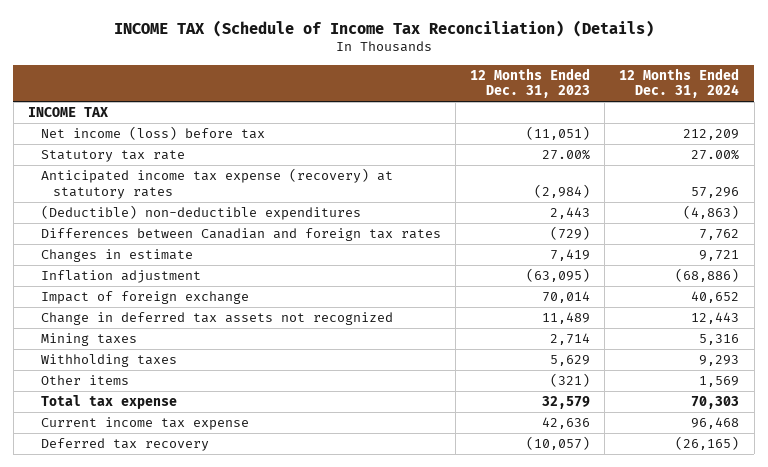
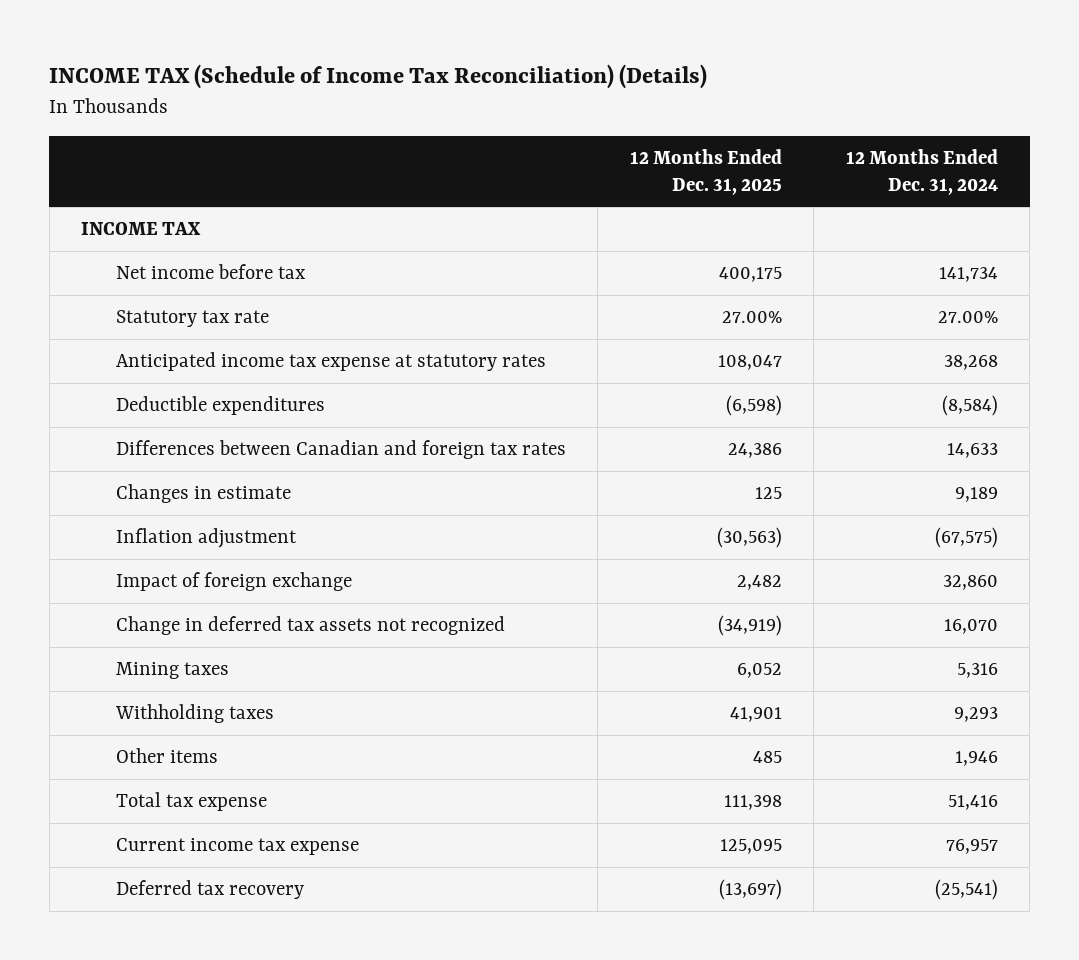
[470,67,591,99] 12 Months Ended Dec. 31, 2023 -> none
none -> [629,148,782,195] 12 Months Ended Dec. 31, 2025
[40,126,265,141] Net income (loss) before tax -> [115,264,305,280] Net income before tax
[683,129,740,141] 212,209 -> [938,267,998,283] 141,734
[40,168,393,199] Anticipated income tax expense (recovery) at statutory rates -> [115,352,546,372] Anticipated income tax expense at statutory rates
[691,186,740,198] 57,296 -> [943,355,998,371] 38,268
[40,205,361,221] (Deductible) non-deductible expenditures -> [115,396,325,416] Deductible expenditures
[683,205,740,220] (4,863) -> [941,395,998,417] (8,584)
[699,229,740,241] 7,762 -> [946,443,998,459] 14,633
[699,250,740,262] 9,721 -> [954,487,998,503] 9,189
[675,268,740,283] (68,886) -> [934,527,998,549] (67,575)
[691,291,740,304] 40,652 -> [942,575,998,591] 32,860
[691,312,740,325] 12,443 -> [943,619,998,635] 16,070
[699,376,740,388] 1,569 -> [954,751,998,767] 1,946
[691,396,740,410] 70,303 -> [947,795,998,811] 51,416
[691,417,740,430] 96,468 -> [945,839,998,855] 76,957
[675,436,740,451] (26,165) -> [934,879,998,901] (25,541)

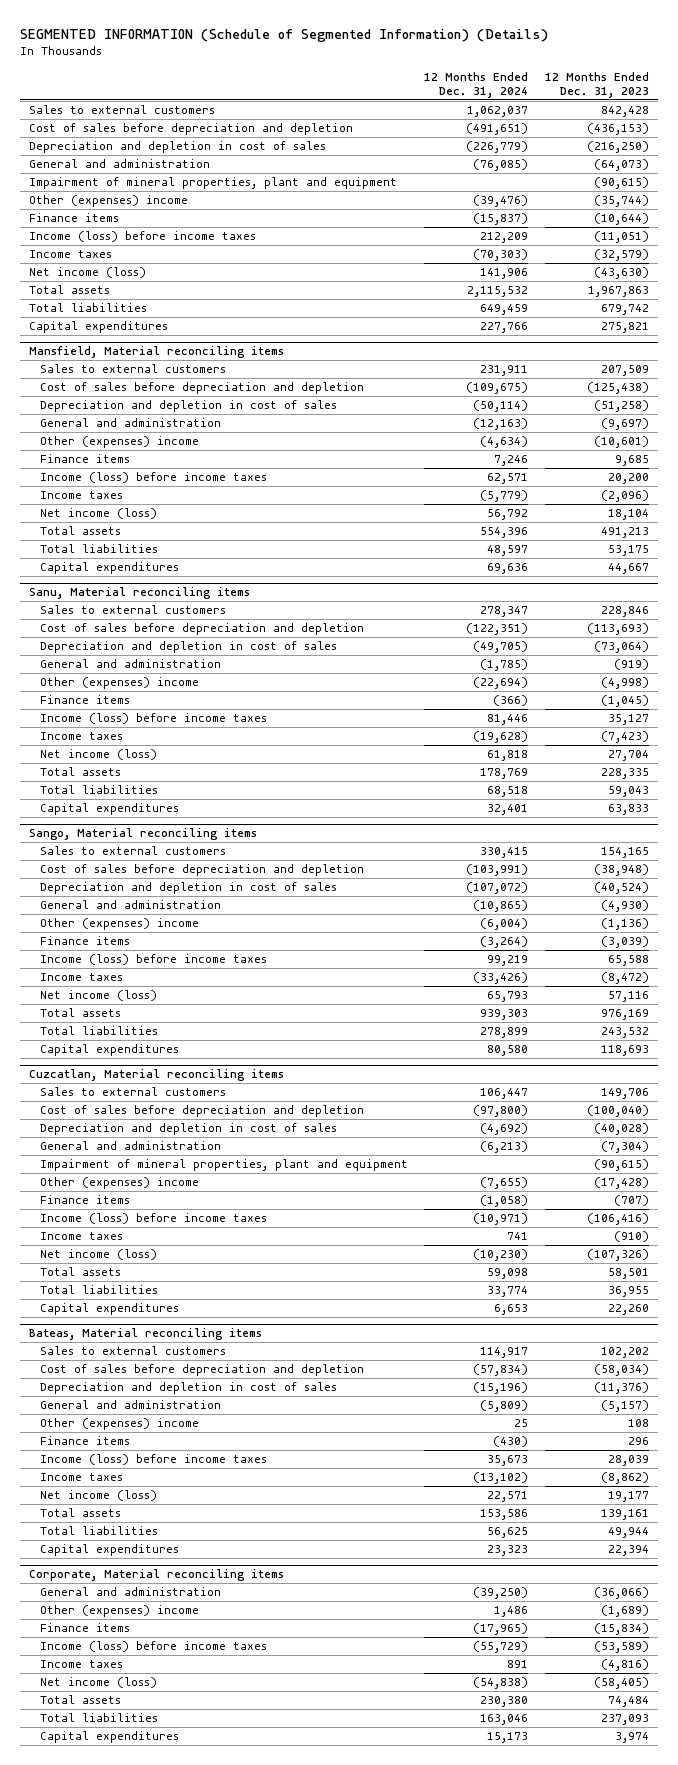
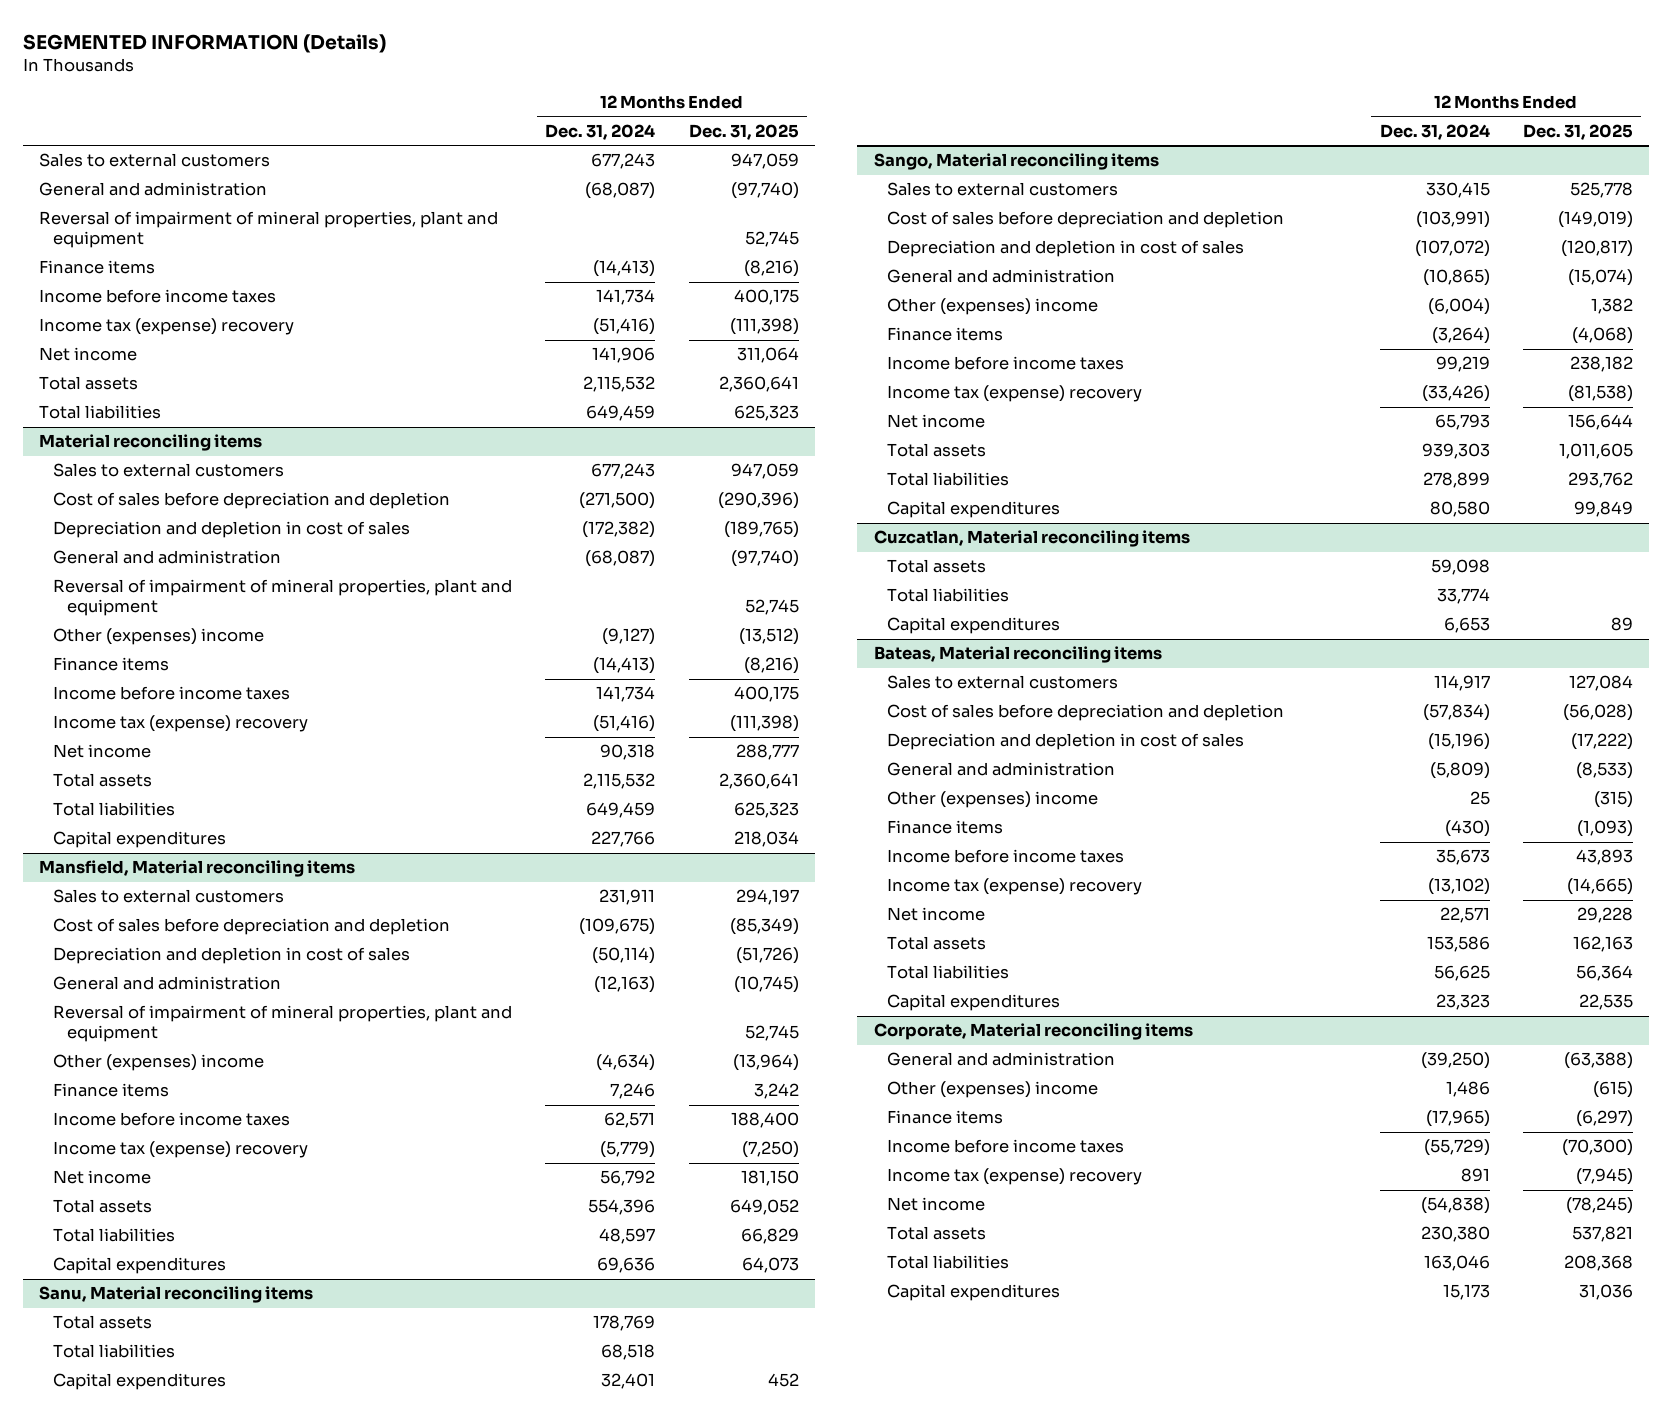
[20,29,549,43] SEGMENTED INFORMATION (Schedule of Segmented Information) (Details) -> [22,33,386,53] SEGMENTED INFORMATION (Details)
[545,71,650,98] 12 Months Ended Dec. 31, 2023 -> none
none -> [688,123,799,140] Dec. 31, 2025
[28,123,353,136] Cost of sales before depreciation and depletion -> none
[28,141,326,154] Depreciation and depletion in cost of sales -> none
[28,195,188,208] Other (expenses) income -> none
[467,106,529,118] 1,062,037 -> [591,153,656,170] 677,243
[473,159,529,172] (76,085) -> [585,182,656,200] (68,087)
[28,177,397,190] Impairment of mineral properties, plant and equipment -> [39,211,499,249] Reversal of impairment of mineral properties, plant and equipment
[473,213,529,226] (15,837) -> [593,260,656,278] (14,413)
[28,231,256,243] Income (loss) before income taxes -> [39,289,277,304] Income before income taxes
[480,232,529,244] 212,209 -> [596,289,656,306] 141,734
[28,250,112,259] Income taxes -> [39,318,295,336] Income tax (expense) recovery
[473,249,529,262] (70,303) -> [593,318,656,336] (51,416)
[28,267,146,279] Net income (loss) -> [39,347,138,362] Net income
none -> [39,434,263,452] Material reconciling items
none -> [53,463,285,478] Sales to external customers
none -> [53,492,451,510] Cost of sales before depreciation and depletion
none -> [53,521,411,539] Depreciation and depletion in cost of sales
none -> [53,550,282,565] General and administration
none -> [53,579,513,617] Reversal of impairment of mineral properties, plant and equipment
none -> [53,628,265,646] Other (expenses) income
none -> [53,657,170,672] Finance items
none -> [53,686,291,701] Income before income taxes
none -> [53,715,309,733] Income tax (expense) recovery
none -> [53,744,152,759] Net income
none -> [53,773,153,788] Total assets
none -> [53,802,176,817] Total liabilities
none -> [53,1005,513,1043] Reversal of impairment of mineral properties, plant and equipment
[39,472,267,484] Income (loss) before income taxes -> [53,1112,291,1127] Income before income taxes
[39,491,123,500] Income taxes -> [53,1141,309,1159] Income tax (expense) recovery
[39,508,157,520] Net income (loss) -> [53,1170,152,1185] Net income
[39,605,226,615] Sales to external customers -> none
[39,623,364,636] Cost of sales before depreciation and depletion -> none
[39,641,337,654] Depreciation and depletion in cost of sales -> none
[39,659,221,669] General and administration -> none
[39,677,199,690] Other (expenses) income -> none
[39,695,130,705] Finance items -> none
[39,713,267,725] Income (loss) before income taxes -> none
[39,732,123,741] Income taxes -> none
[39,749,157,761] Net income (loss) -> none
[39,954,267,966] Income (loss) before income taxes -> [887,356,1125,371] Income before income taxes
[39,973,123,982] Income taxes -> [887,385,1143,403] Income tax (expense) recovery
[39,990,157,1002] Net income (loss) -> [887,414,986,429] Net income
[39,1087,226,1097] Sales to external customers -> none
[39,1105,364,1118] Cost of sales before depreciation and depletion -> none
[39,1123,337,1136] Depreciation and depletion in cost of sales -> none
[39,1141,221,1151] General and administration -> none
[39,1159,408,1172] Impairment of mineral properties, plant and equipment -> none
[39,1177,199,1190] Other (expenses) income -> none
[39,1195,130,1205] Finance items -> none
[39,1213,267,1225] Income (loss) before income taxes -> none
[39,1232,123,1241] Income taxes -> none
[39,1249,157,1261] Net income (loss) -> none
[39,1454,267,1466] Income (loss) before income taxes -> [887,849,1125,864] Income before income taxes
[39,1473,123,1482] Income taxes -> [887,878,1143,896] Income tax (expense) recovery
[39,1490,157,1502] Net income (loss) -> [887,907,986,922] Net income
[39,1641,267,1653] Income (loss) before income taxes -> [887,1139,1125,1154] Income before income taxes
[39,1660,123,1669] Income taxes -> [887,1168,1143,1186] Income tax (expense) recovery
[39,1677,157,1689] Net income (loss) -> [887,1197,986,1212] Net income

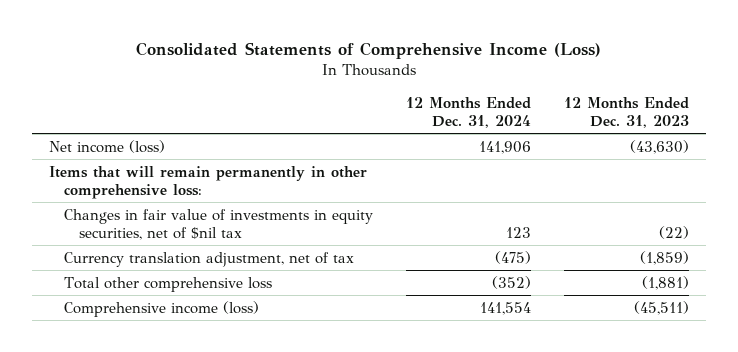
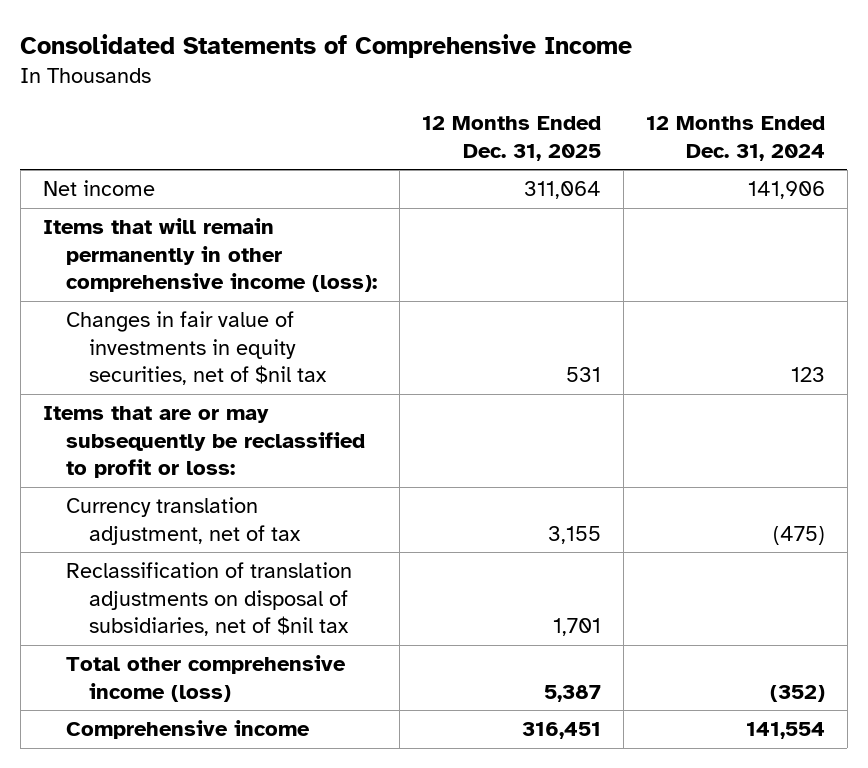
[136,42,602,60] Consolidated Statements of Comprehensive Income (Loss) -> [20,33,633,58] Consolidated Statements of Comprehensive Income
[564,96,690,128] 12 Months Ended Dec. 31, 2023 -> none
none -> [421,116,601,161] 12 Months Ended Dec. 31, 2025
[48,139,165,153] Net income (loss) -> [42,180,155,197] Net income
[48,165,367,199] Items that will remain permanently in other comprehensive loss: -> [42,218,377,293] Items that will remain permanently in other comprehensive income (loss):
none -> [42,406,365,479] Items that are or may subsequently be reclassified to profit or loss:
none -> [65,562,352,637] Reclassification of translation adjustments on disposal of subsidiaries, net of $nil tax
[63,276,272,292] Total other comprehensive loss -> [65,655,346,702] Total other comprehensive income (loss)
[63,300,259,317] Comprehensive income (loss) -> [65,720,310,740] Comprehensive income

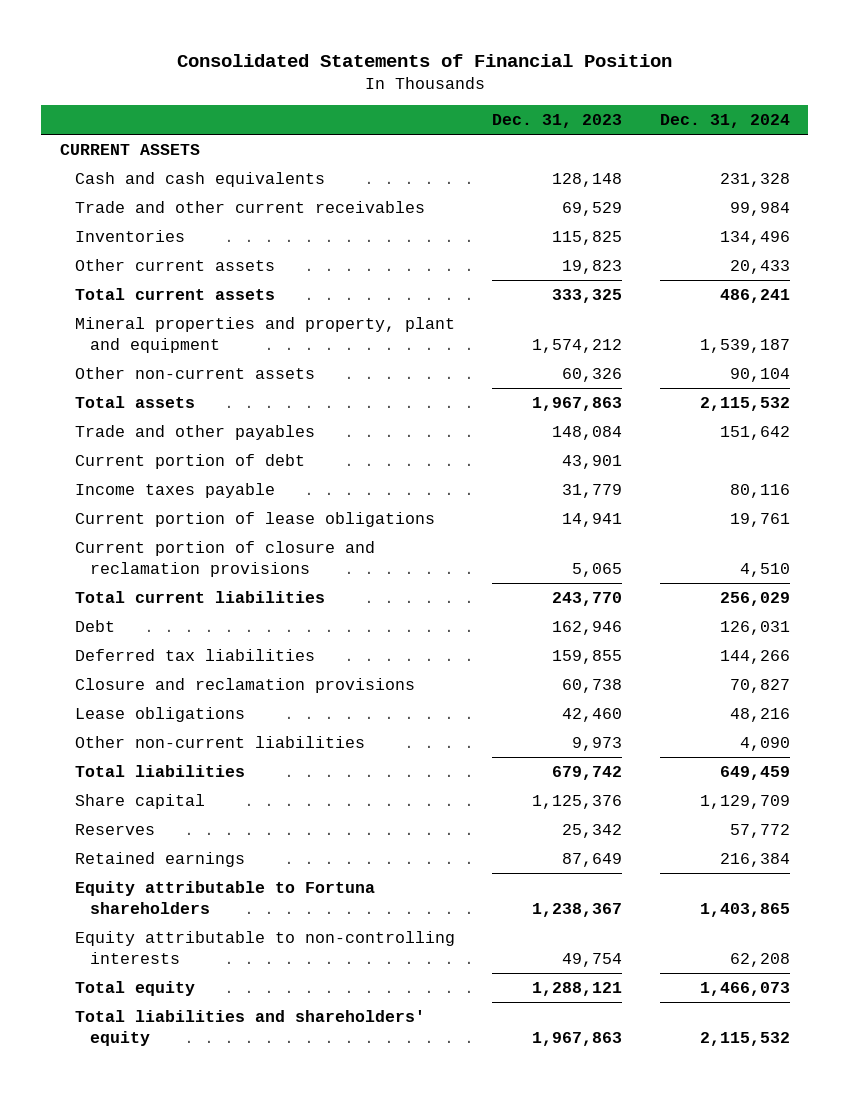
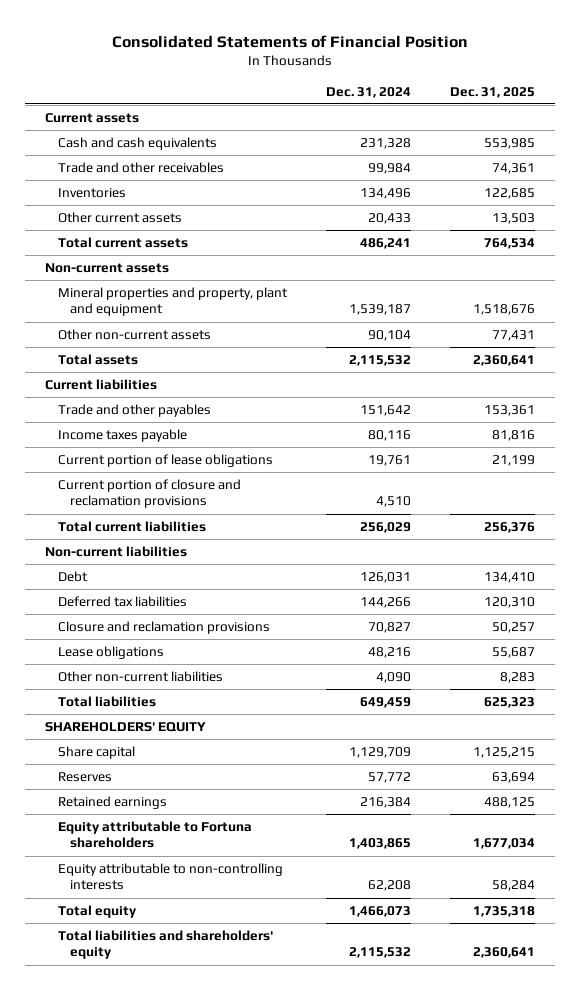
[492,114,623,129] Dec. 31, 2023 -> none
none -> [450,86,536,98] Dec. 31, 2025
[60,143,201,155] CURRENT ASSETS -> [44,112,139,123] Current assets
[75,200,426,213] Trade and other current receivables -> [57,161,224,173] Trade and other receivables
none -> [44,262,169,273] Non-current assets
none -> [44,378,157,390] Current liabilities
[75,453,306,469] Current portion of debt -> none
none -> [44,545,187,557] Non-current liabilities
none -> [44,721,206,732] SHAREHOLDERS' EQUITY

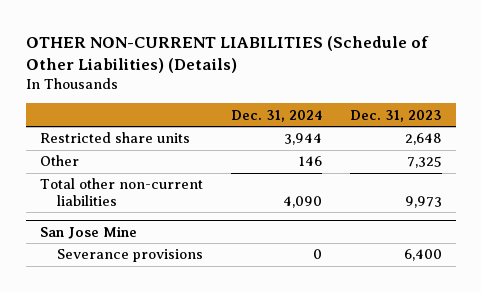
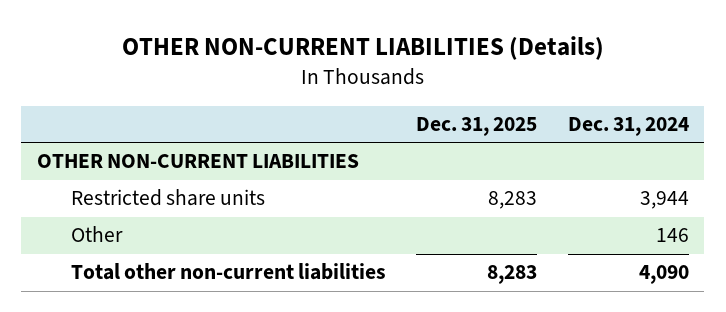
[25,35,429,73] OTHER NON-CURRENT LIABILITIES (Schedule of Other Liabilities) (Details) -> [121,35,604,60] OTHER NON-CURRENT LIABILITIES (Details)
[349,109,442,122] Dec. 31, 2023 -> none
none -> [416,117,538,137] Dec. 31, 2025
none -> [36,154,359,169] OTHER NON-CURRENT LIABILITIES
[39,225,137,239] San Jose Mine -> none
[56,249,203,263] Severance provisions -> none

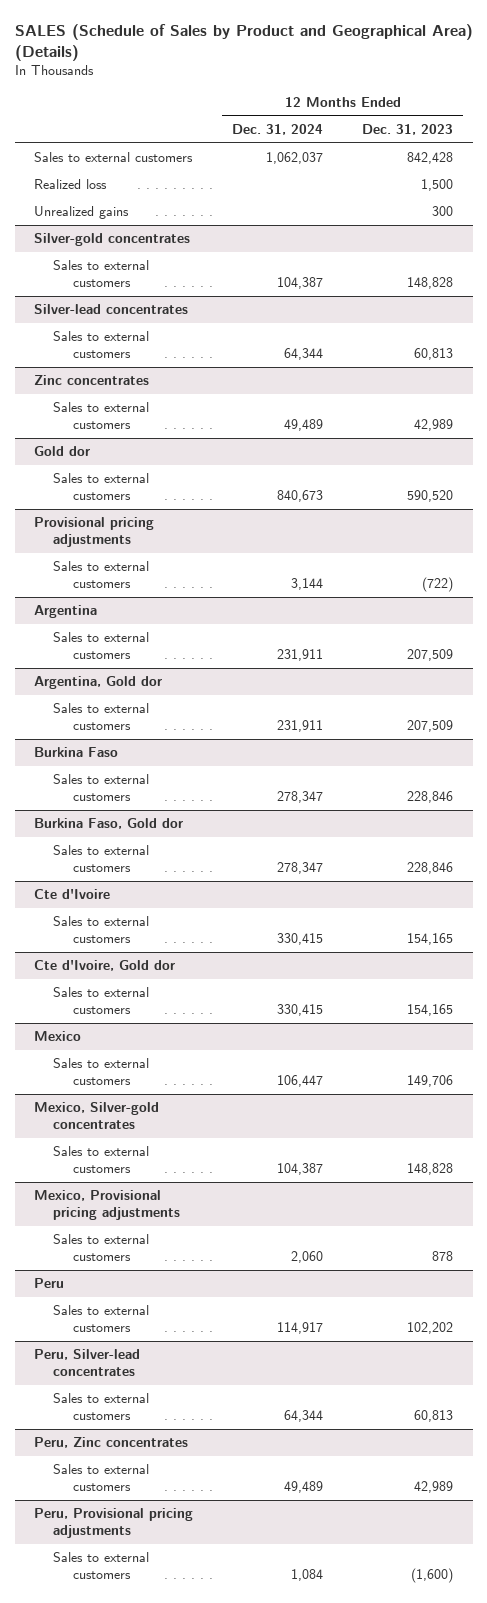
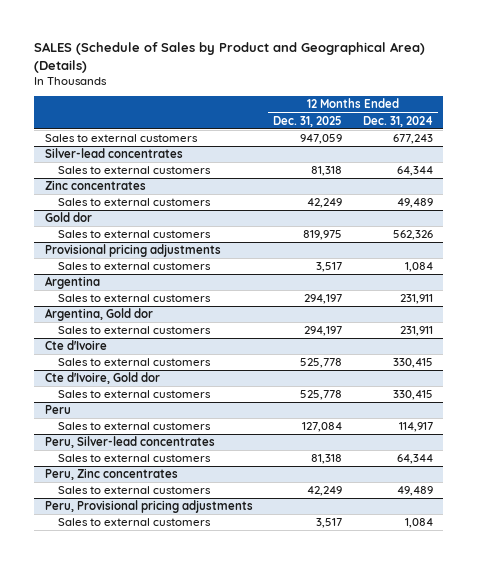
[362,123,454,135] Dec. 31, 2023 -> none
none -> [273,115,343,127] Dec. 31, 2025
[34,179,108,190] Realized loss -> none
[34,206,130,220] Unrealized gains -> none
[34,233,191,247] Silver-gold concentrates -> none
[53,260,150,287] Sales to external customers -> none
[266,152,324,165] 1,062,037 -> [393,134,434,145] 677,243
[277,489,324,502] 840,673 -> [393,230,434,241] 562,326
[291,577,324,590] 3,144 -> [405,262,434,273] 1,084
[34,747,119,758] Burkina Faso -> none
[53,774,150,801] Sales to external customers -> none
[34,818,184,830] Burkina Faso, Gold dor -> none
[53,845,150,872] Sales to external customers -> none
[34,1031,82,1042] Mexico -> none
[53,1058,150,1085] Sales to external customers -> none
[34,1102,160,1129] Mexico, Silver-gold concentrates -> none
[53,1146,150,1173] Sales to external customers -> none
[34,1190,181,1220] Mexico, Provisional pricing adjustments -> none
[53,1234,150,1261] Sales to external customers -> none

